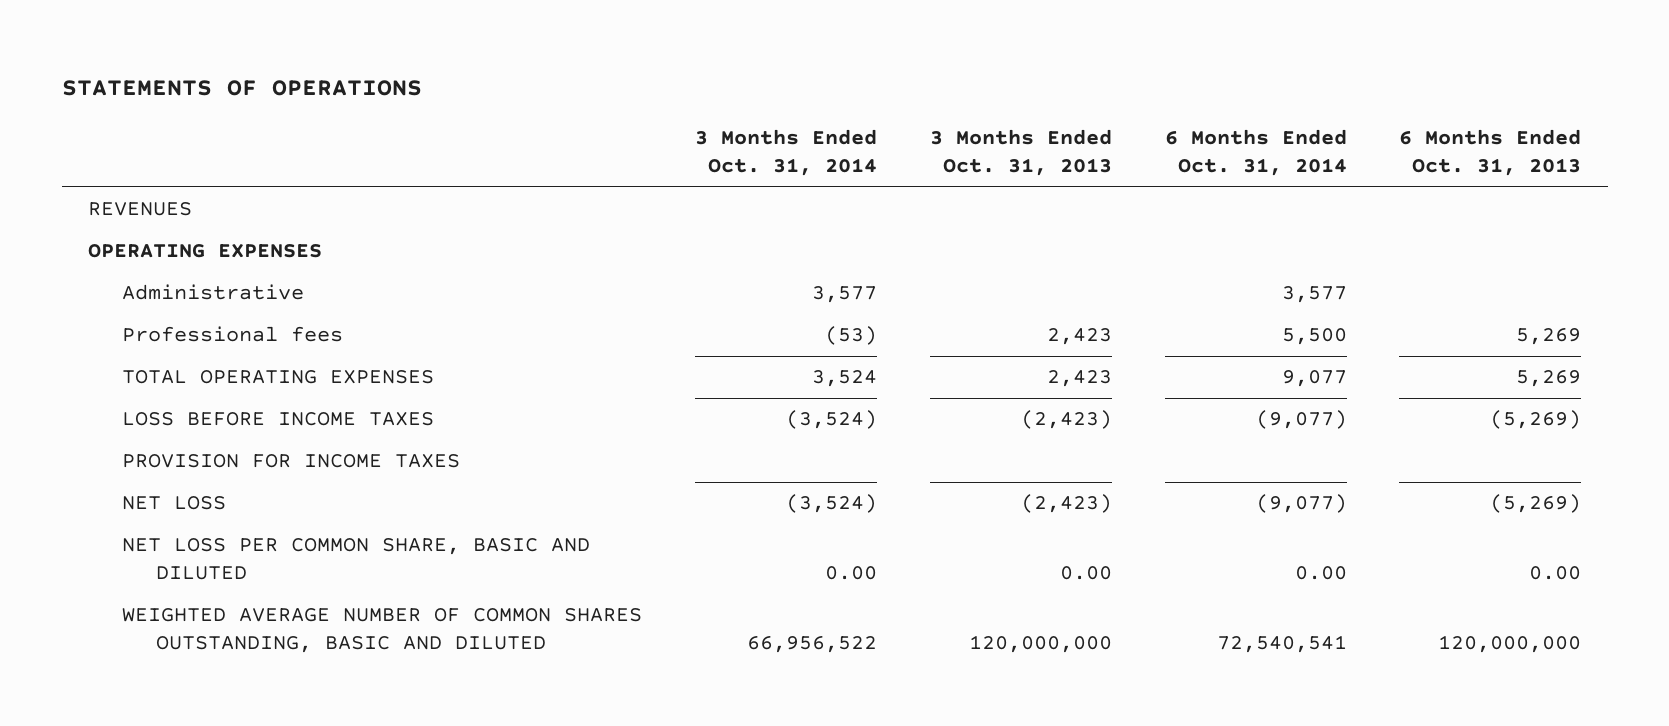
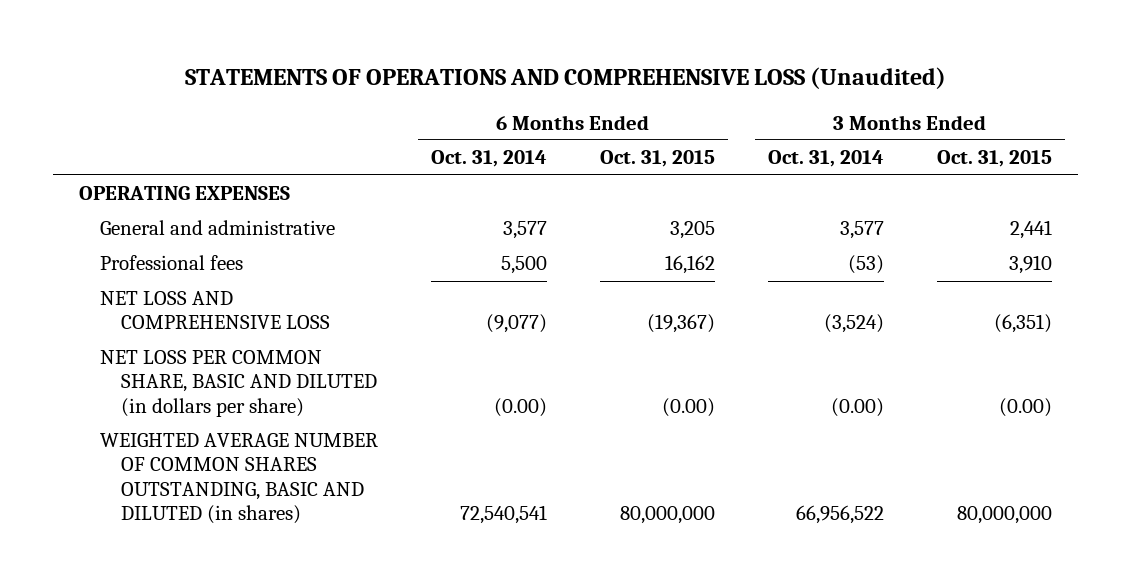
[61,80,422,97] STATEMENTS OF OPERATIONS -> [184,66,946,89] STATEMENTS OF OPERATIONS AND COMPREHENSIVE LOSS (Unaudited)
[929,129,1112,177] 3 Months Ended Oct. 31, 2013 -> none
[1399,129,1582,177] 6 Months Ended Oct. 31, 2013 -> none
none -> [600,150,716,168] Oct. 31, 2015
none -> [936,150,1052,168] Oct. 31, 2015
[87,202,192,217] REVENUES -> none
[122,284,305,301] Administrative -> [100,220,336,236] General and administrative
[122,370,435,385] TOTAL OPERATING EXPENSES -> none
[122,412,435,427] LOSS BEFORE INCOME TAXES -> none
[122,454,461,469] PROVISION FOR INCOME TAXES -> none
[122,496,227,511] NET LOSS -> [100,291,331,330] NET LOSS AND COMPREHENSIVE LOSS
[122,538,591,581] NET LOSS PER COMMON SHARE, BASIC AND DILUTED -> [100,350,378,417] NET LOSS PER COMMON SHARE, BASIC AND DILUTED (in dollars per share)
[824,566,877,581] 0.00 -> [831,397,885,417] (0.00)
[1294,566,1347,581] 0.00 -> [494,397,548,417] (0.00)
[122,608,643,654] WEIGHTED AVERAGE NUMBER OF COMMON SHARES OUTSTANDING, BASIC AND DILUTED -> [100,433,379,524] WEIGHTED AVERAGE NUMBER OF COMMON SHARES OUTSTANDING, BASIC AND DILUTED (in shares)

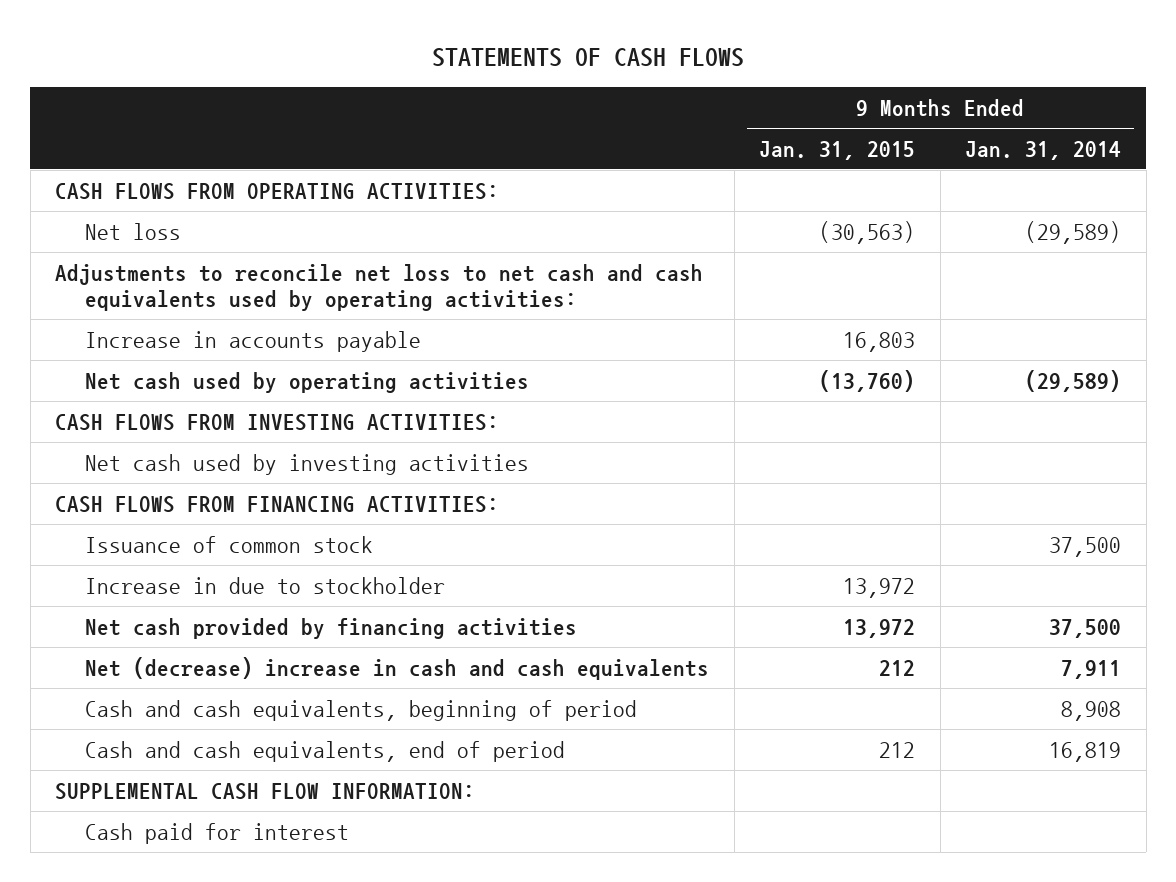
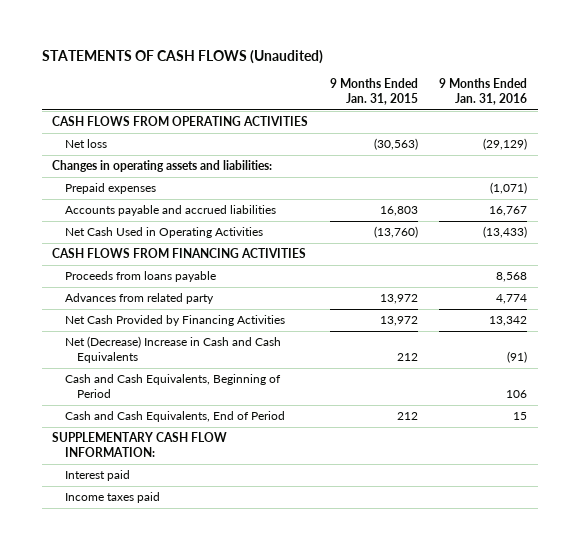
[432,48,745,68] STATEMENTS OF CASH FLOWS -> [41,49,323,64] STATEMENTS OF CASH FLOWS (Unaudited)
[965,140,1122,160] Jan. 31, 2014 -> none
none -> [439,78,528,106] 9 Months Ended Jan. 31, 2016
[55,182,500,200] CASH FLOWS FROM OPERATING ACTIVITIES: -> [52,116,309,127] CASH FLOWS FROM OPERATING ACTIVITIES
[55,263,704,312] Adjustments to reconcile net loss to net cash and cash equivalents used by operating activities: -> none
[55,413,500,431] CASH FLOWS FROM INVESTING ACTIVITIES: -> none
[85,453,530,475] Net cash used by investing activities -> none
[85,535,374,553] Issuance of common stock -> none
none -> [52,160,273,173] Changes in operating assets and liabilities:
none -> [64,183,156,195] Prepaid expenses
[85,330,422,352] Increase in accounts payable -> [64,205,276,217] Accounts payable and accrued liabilities
[85,371,530,393] Net cash used by operating activities -> [64,227,263,239] Net Cash Used in Operating Activities
[55,495,500,513] CASH FLOWS FROM FINANCING ACTIVITIES: -> [52,248,307,259] CASH FLOWS FROM FINANCING ACTIVITIES
none -> [64,271,216,283] Proceeds from loans payable
[85,576,446,594] Increase in due to stockholder -> [64,293,214,305] Advances from related party
[85,617,578,639] Net cash provided by financing activities -> [64,315,285,327] Net Cash Provided by Financing Activities
[85,656,710,680] Net (decrease) increase in cash and cash equivalents -> [64,336,281,364] Net (Decrease) Increase in Cash and Cash Equivalents
[85,699,638,721] Cash and cash equivalents, beginning of period -> [64,374,281,399] Cash and Cash Equivalents, Beginning of Period
[85,740,566,762] Cash and cash equivalents, end of period -> [64,411,285,423] Cash and Cash Equivalents, End of Period
[55,782,476,800] SUPPLEMENTAL CASH FLOW INFORMATION: -> [52,432,228,458] SUPPLEMENTARY CASH FLOW INFORMATION:
[85,822,350,844] Cash paid for interest -> [64,470,130,482] Interest paid
none -> [64,492,160,504] Income taxes paid

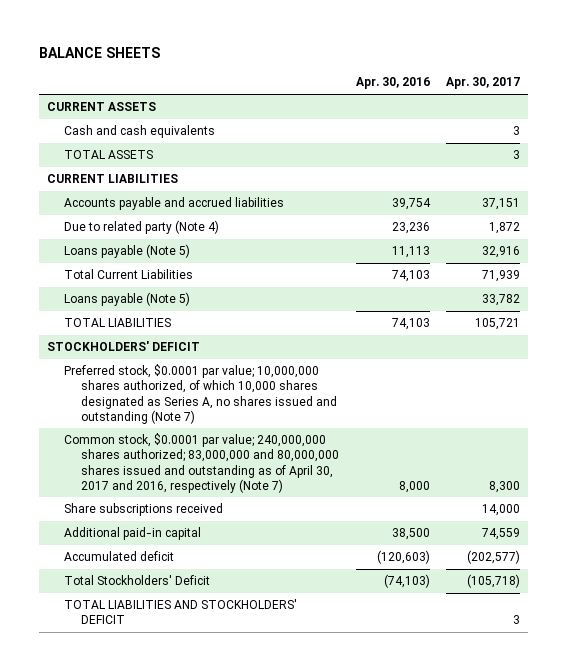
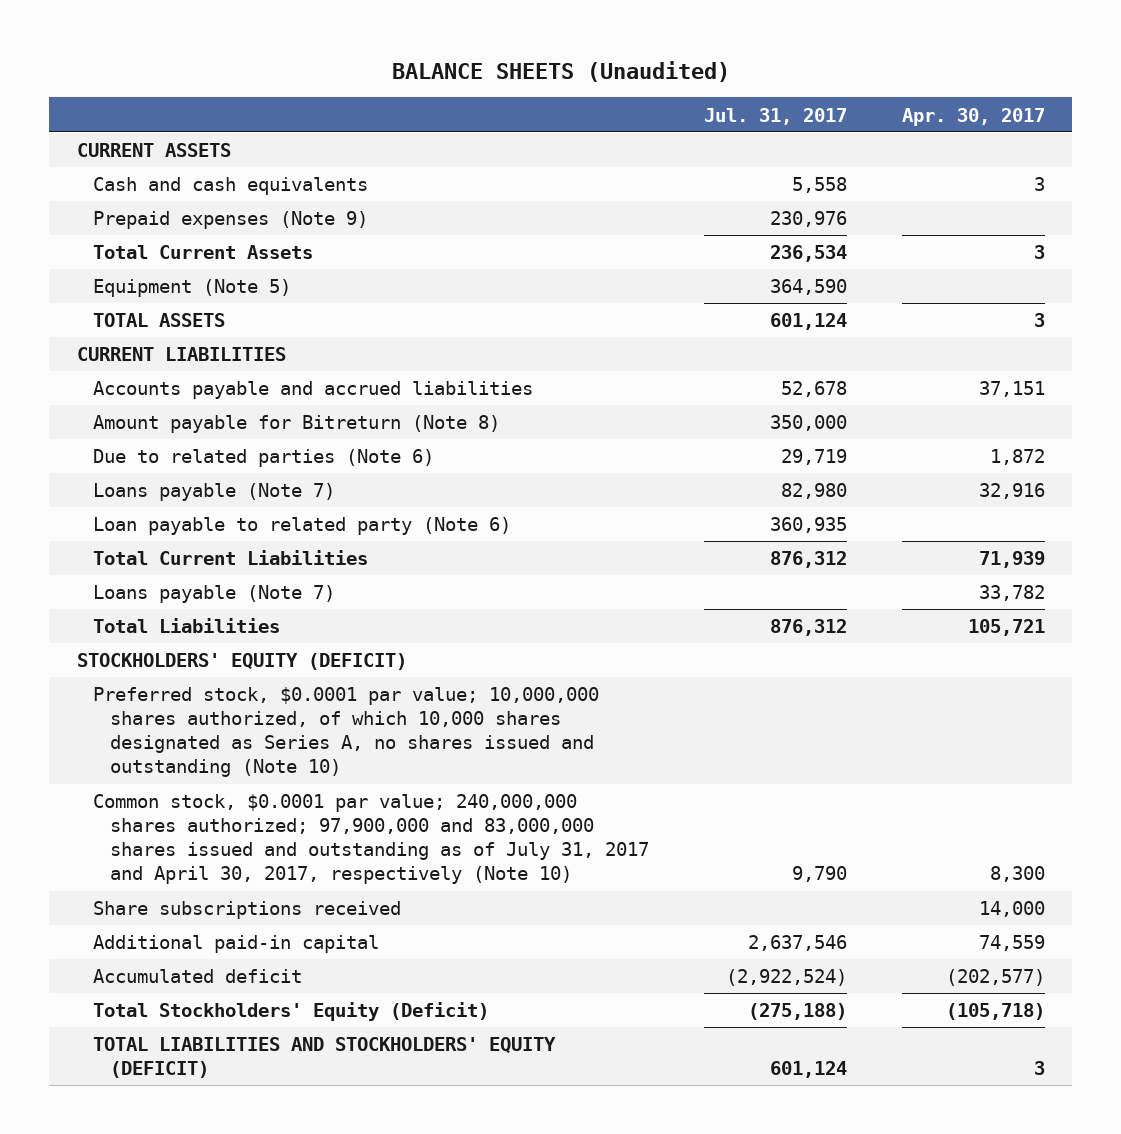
[39,47,161,59] BALANCE SHEETS -> [391,60,730,82] BALANCE SHEETS (Unaudited)
[355,77,430,90] Apr. 30, 2016 -> none
none -> [703,107,847,125] Jul. 31, 2017
none -> [93,211,369,230] Prepaid expenses (Note 9)
none -> [93,245,314,260] Total Current Assets
none -> [93,279,292,298] Equipment (Note 5)
none -> [93,415,501,434] Amount payable for Bitreturn (Note 8)
[64,220,220,235] Due to related party (Note 4) -> [93,449,435,468] Due to related parties (Note 6)
[64,244,191,259] Loans payable (Note 5) -> [93,483,336,502] Loans payable (Note 7)
none -> [93,517,512,536] Loan payable to related party (Note 6)
[64,292,191,307] Loans payable (Note 5) -> [93,585,336,604] Loans payable (Note 7)
[64,318,172,328] TOTAL LIABILITIES -> [93,618,281,634] Total Liabilities
[47,341,201,352] STOCKHOLDERS' DEFICIT -> [76,653,407,671] STOCKHOLDERS' EQUITY (DEFICIT)
[64,364,338,424] Preferred stock, $0.0001 par value; 10,000,000 shares authorized, of which 10,000 shares designated as Series A, no shares issued and outstanding (Note 7) -> [93,687,600,778] Preferred stock, $0.0001 par value; 10,000,000 shares authorized, of which 10,000 shares designated as Series A, no shares issued and outstanding (Note 10)
[64,433,340,493] Common stock, $0.0001 par value; 240,000,000 shares authorized; 83,000,000 and 80,000,000 shares issued and outstanding as of April 30, 2017 and 2016, respectively (Note 7) -> [93,794,650,885] Common stock, $0.0001 par value; 240,000,000 shares authorized; 97,900,000 and 83,000,000 shares issued and outstanding as of July 31, 2017 and April 30, 2017, respectively (Note 10)
[64,575,211,586] Total Stockholders' Deficit -> [93,1002,490,1022] Total Stockholders' Equity (Deficit)
[64,599,298,625] TOTAL LIABILITIES AND STOCKHOLDERS' DEFICIT -> [93,1037,557,1079] TOTAL LIABILITIES AND STOCKHOLDERS' EQUITY (DEFICIT)

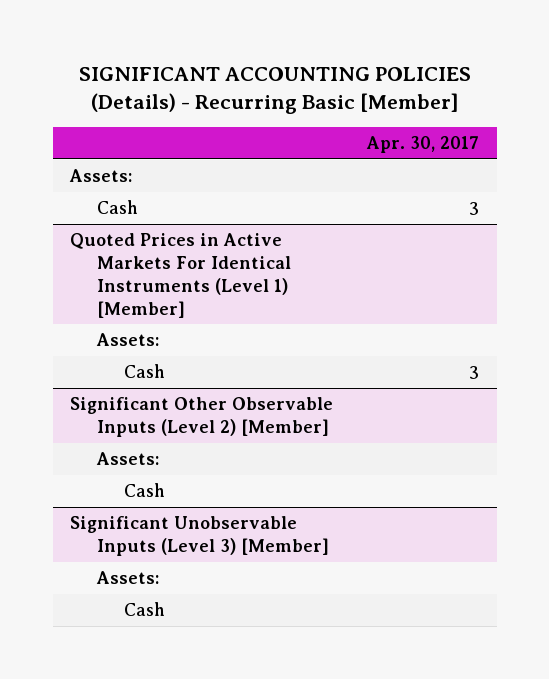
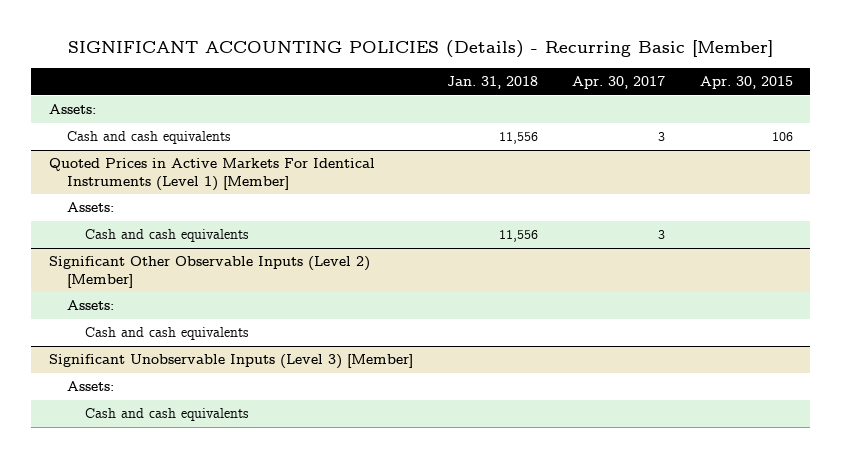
none -> [446,76,538,90] Jan. 31, 2018
none -> [699,76,793,90] Apr. 30, 2015
[97,200,139,215] Cash -> [66,131,231,145] Cash and cash equivalents
[124,364,166,379] Cash -> [84,229,249,243] Cash and cash equivalents
[124,483,166,498] Cash -> [84,327,249,341] Cash and cash equivalents
[124,602,166,617] Cash -> [84,408,249,422] Cash and cash equivalents

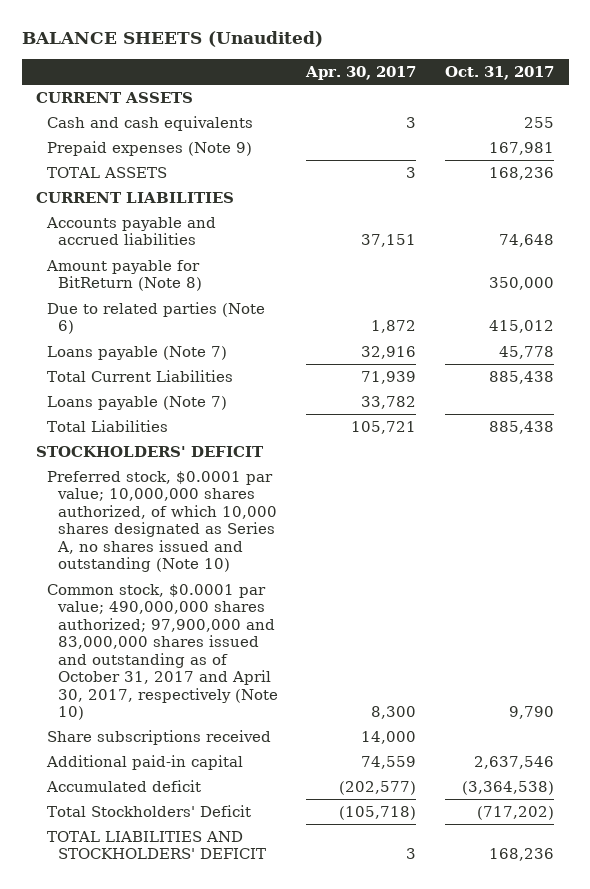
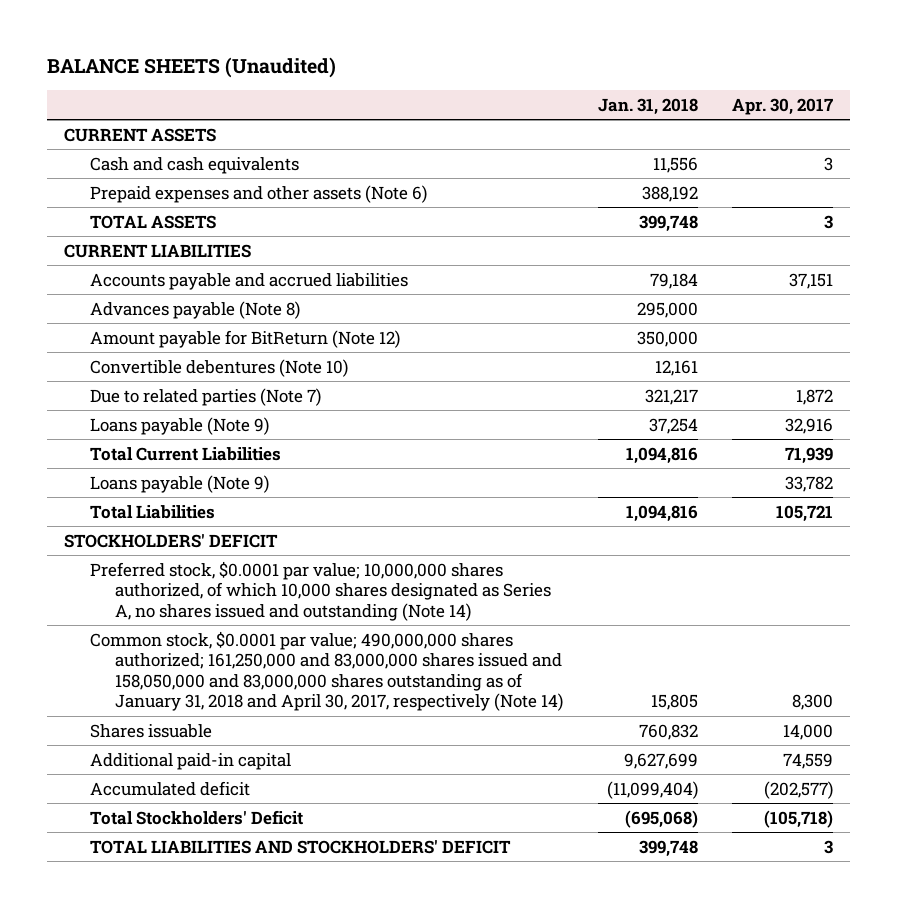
[445,66,555,81] Oct. 31, 2017 -> none
none -> [597,97,698,115] Jan. 31, 2018
[46,141,252,157] Prepaid expenses (Note 9) -> none
none -> [89,184,427,203] Prepaid expenses and other assets (Note 6)
none -> [89,300,300,319] Advances payable (Note 8)
[45,260,202,292] Amount payable for BitReturn (Note 8) -> [89,329,400,348] Amount payable for BitReturn (Note 12)
none -> [89,358,348,377] Convertible debentures (Note 10)
[46,302,265,335] Due to related parties (Note 6) -> [89,387,321,406] Due to related parties (Note 7)
[46,346,227,361] Loans payable (Note 7) -> [89,416,269,435] Loans payable (Note 9)
[46,396,227,411] Loans payable (Note 7) -> [89,474,269,493] Loans payable (Note 9)
[46,730,271,746] Share subscriptions received -> none
[46,471,277,573] Preferred stock, $0.0001 par value; 10,000,000 shares authorized, of which 10,000 shares designated as Series A, no shares issued and outstanding (Note 10) -> [89,560,552,621] Preferred stock, $0.0001 par value; 10,000,000 shares authorized, of which 10,000 shares designated as Series A, no shares issued and outstanding (Note 14)
[46,584,278,721] Common stock, $0.0001 par value; 490,000,000 shares authorized; 97,900,000 and 83,000,000 shares issued and outstanding as of October 31, 2017 and April 30, 2017, respectively (Note 10) -> [89,630,564,712] Common stock, $0.0001 par value; 490,000,000 shares authorized; 161,250,000 and 83,000,000 shares issued and 158,050,000 and 83,000,000 shares outstanding as of January 31, 2018 and April 30, 2017, respectively (Note 14)
none -> [89,723,212,738] Shares issuable

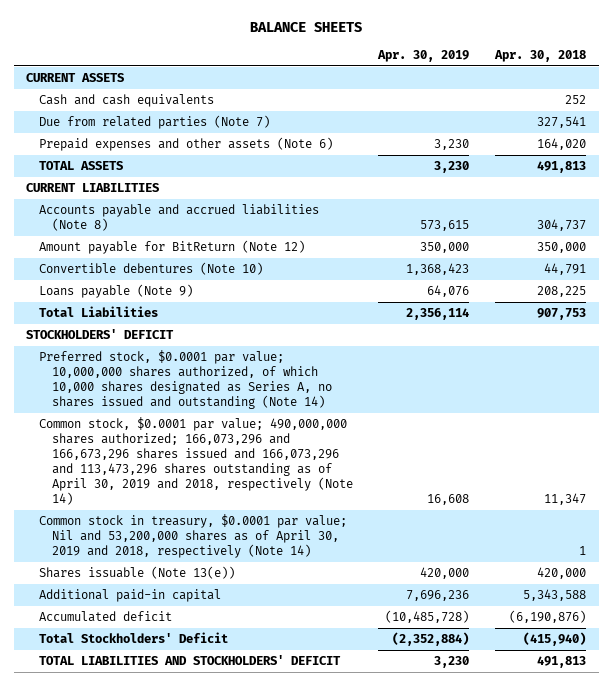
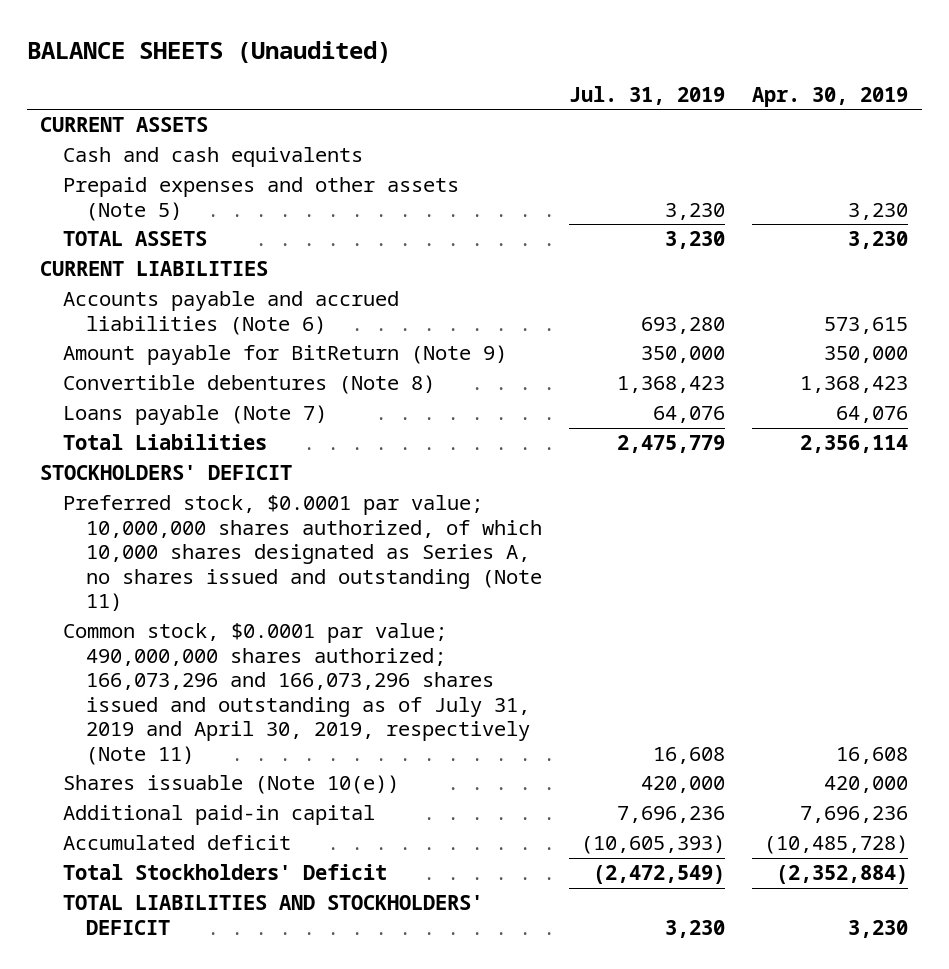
[250,22,363,33] BALANCE SHEETS -> [26,40,391,63] BALANCE SHEETS (Unaudited)
[493,50,586,63] Apr. 30, 2018 -> none
none -> [569,85,726,105] Jul. 31, 2019
[39,115,271,130] Due from related parties (Note 7) -> none
[39,137,334,152] Prepaid expenses and other assets (Note 6) -> [63,177,460,221] Prepaid expenses and other assets (Note 5)
[39,204,320,232] Accounts payable and accrued liabilities (Note 8) -> [63,291,400,335] Accounts payable and accrued liabilities (Note 6)
[39,240,306,255] Amount payable for BitReturn (Note 12) -> [63,345,508,366] Amount payable for BitReturn (Note 9)
[39,262,264,276] Convertible debentures (Note 10) -> [63,375,436,395] Convertible debentures (Note 8)
[39,284,194,299] Loans payable (Note 9) -> [63,405,328,426] Loans payable (Note 7)
[39,514,348,559] Common stock in treasury, $0.0001 par value; Nil and 53,200,000 shares as of April 30, 2019 and 2018, respectively (Note 14) -> none
[39,350,332,409] Preferred stock, $0.0001 par value; 10,000,000 shares authorized, of which 10,000 shares designated as Series A, no shares issued and outstanding (Note 14) -> [63,495,542,612] Preferred stock, $0.0001 par value; 10,000,000 shares authorized, of which 10,000 shares designated as Series A, no shares issued and outstanding (Note 11)
[39,417,353,505] Common stock, $0.0001 par value; 490,000,000 shares authorized; 166,073,296 and 166,673,296 shares issued and 166,073,296 and 113,473,296 shares outstanding as of April 30, 2019 and 2018, respectively (Note 14) -> [63,623,530,765] Common stock, $0.0001 par value; 490,000,000 shares authorized; 166,073,296 and 166,073,296 shares issued and outstanding as of July 31, 2019 and April 30, 2019, respectively (Note 11)
[39,566,236,580] Shares issuable (Note 13(e)) -> [63,775,400,795] Shares issuable (Note 10(e))

